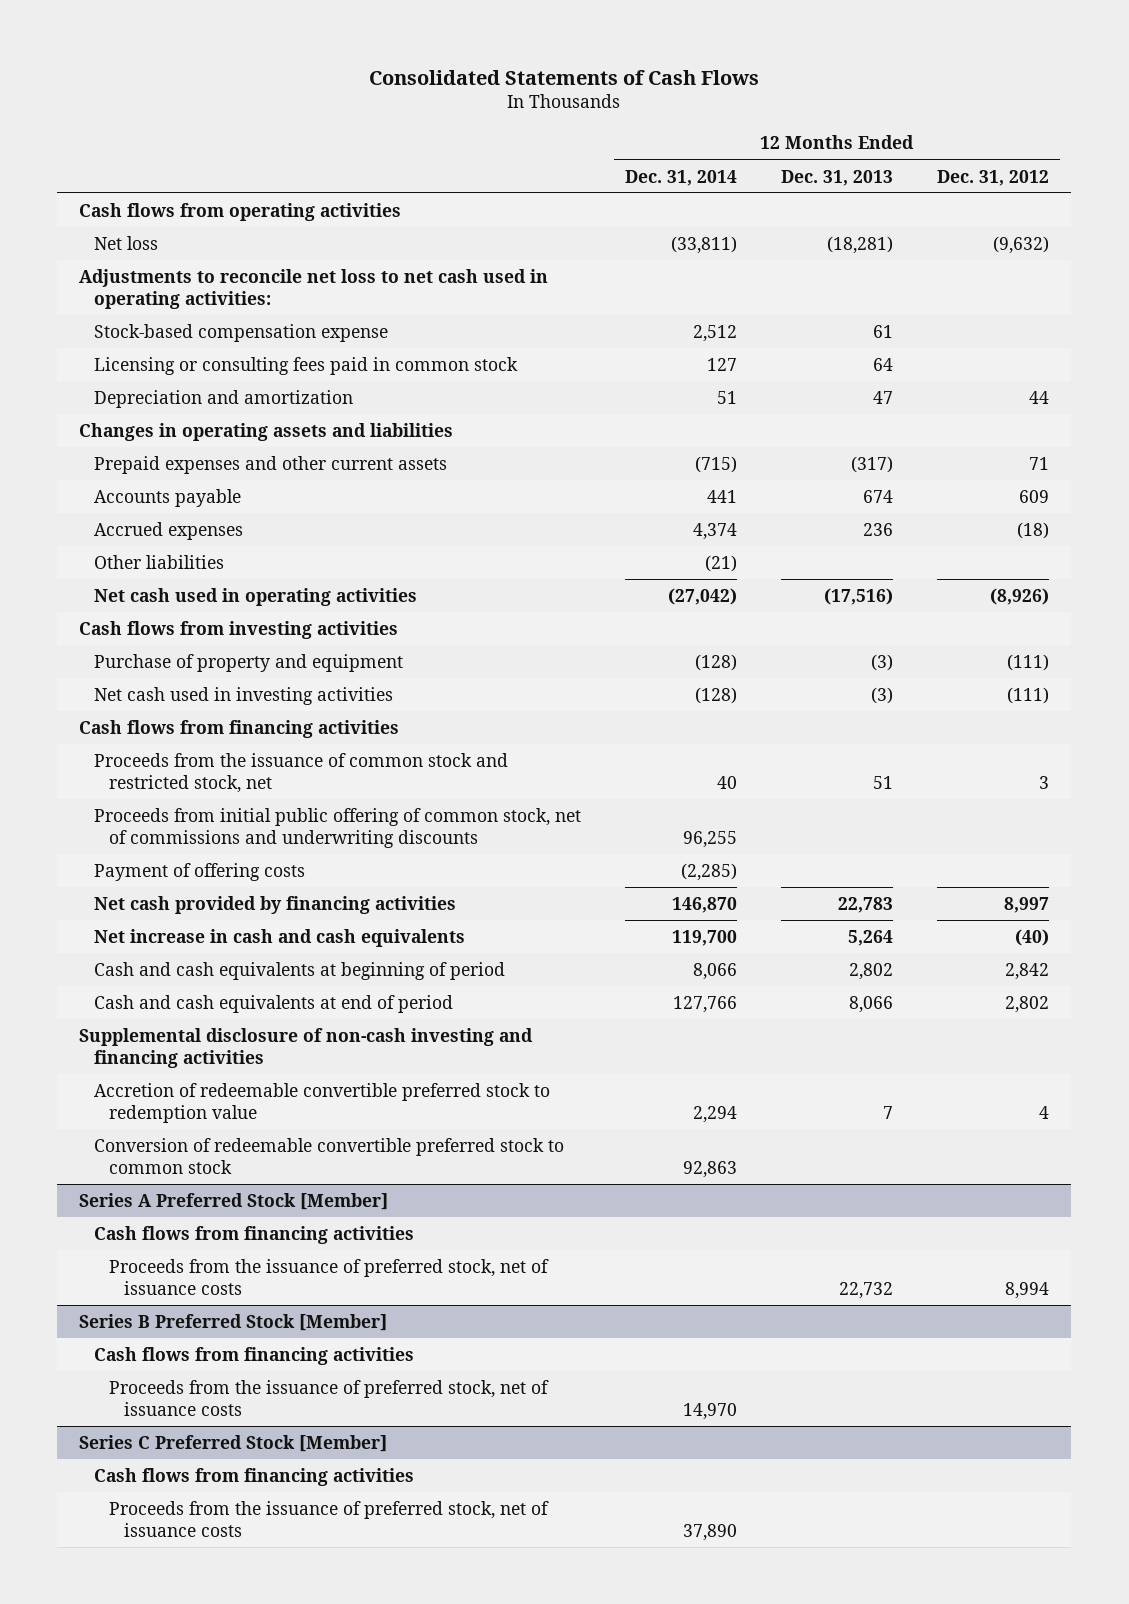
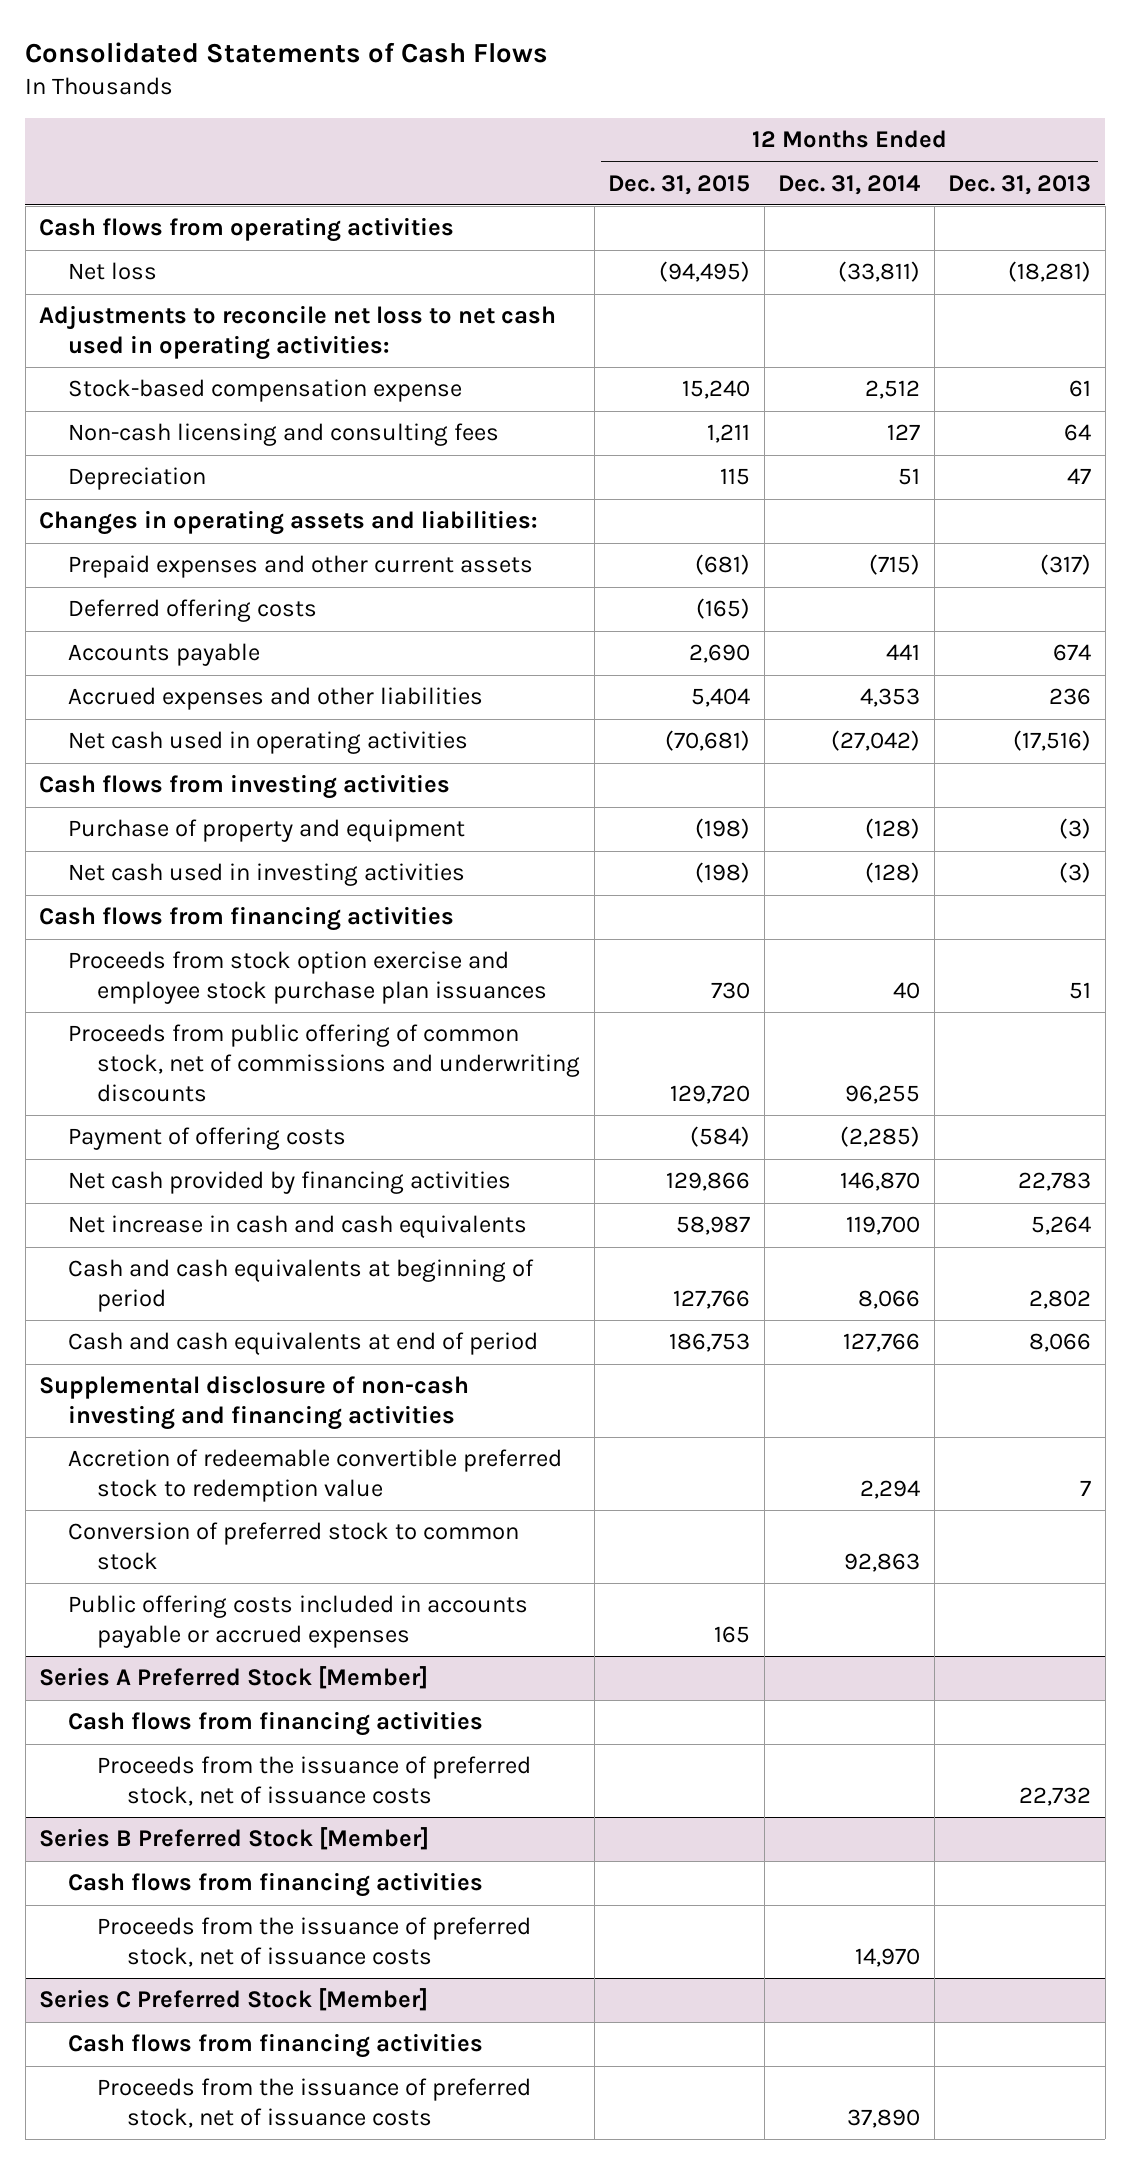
[937,169,1050,186] Dec. 31, 2012 -> none
none -> [608,174,751,195] Dec. 31, 2015
[94,357,519,376] Licensing or consulting fees paid in common stock -> [68,423,500,447] Non-cash licensing and consulting fees
[94,390,354,409] Depreciation and amortization -> [68,467,207,491] Depreciation
[79,423,454,442] Changes in operating assets and liabilities -> [39,510,538,536] Changes in operating assets and liabilities:
none -> [68,599,318,623] Deferred offering costs
[94,522,244,541] Accrued expenses -> none
[94,555,225,570] Other liabilities -> none
none -> [68,687,484,711] Accrued expenses and other liabilities
[94,753,509,793] Proceeds from the issuance of common stock and restricted stock, net -> [68,951,548,1005] Proceeds from stock option exercise and employee stock purchase plan issuances
[94,808,582,848] Proceeds from initial public offering of common stock, net of commissions and underwriting discounts -> [68,1024,581,1102] Proceeds from public offering of common stock, net of commissions and underwriting discounts
[94,1138,565,1174] Conversion of redeemable convertible preferred stock to common stock -> [68,1522,520,1571] Conversion of preferred stock to common stock
none -> [68,1595,529,1649] Public offering costs included in accounts payable or accrued expenses

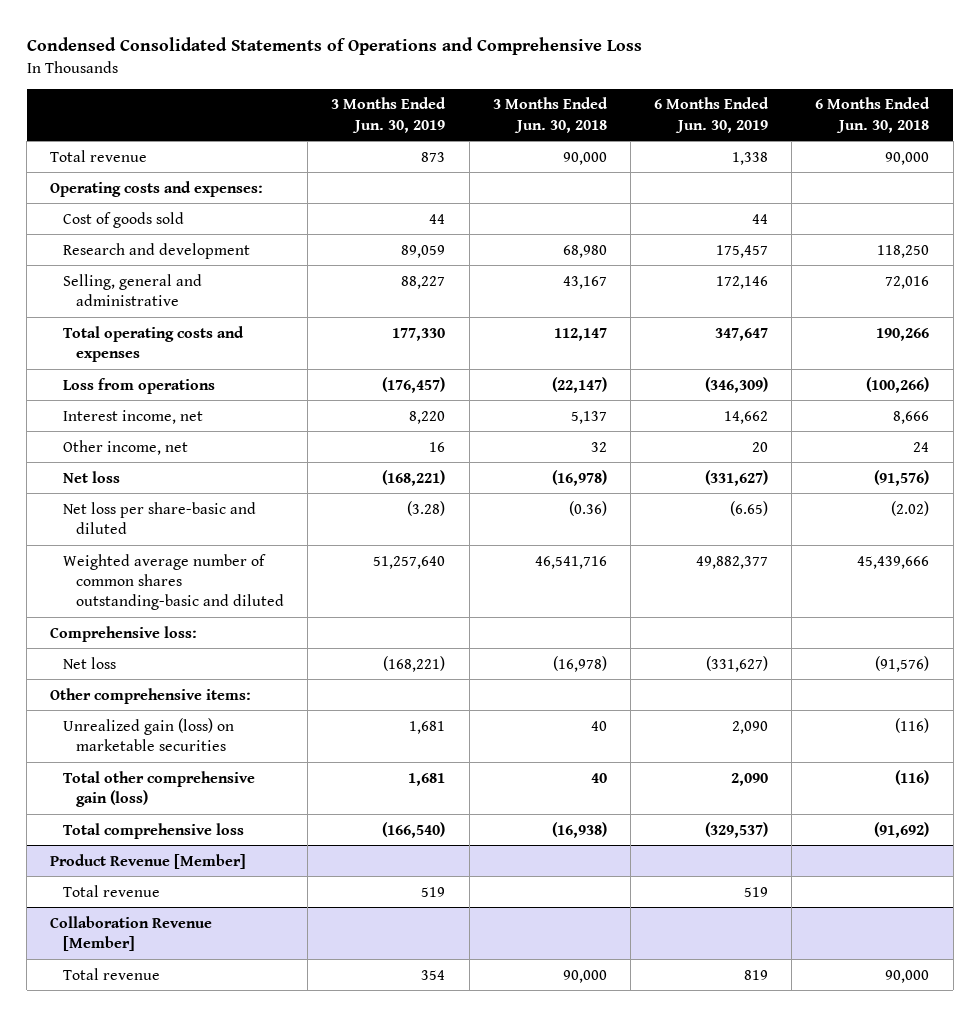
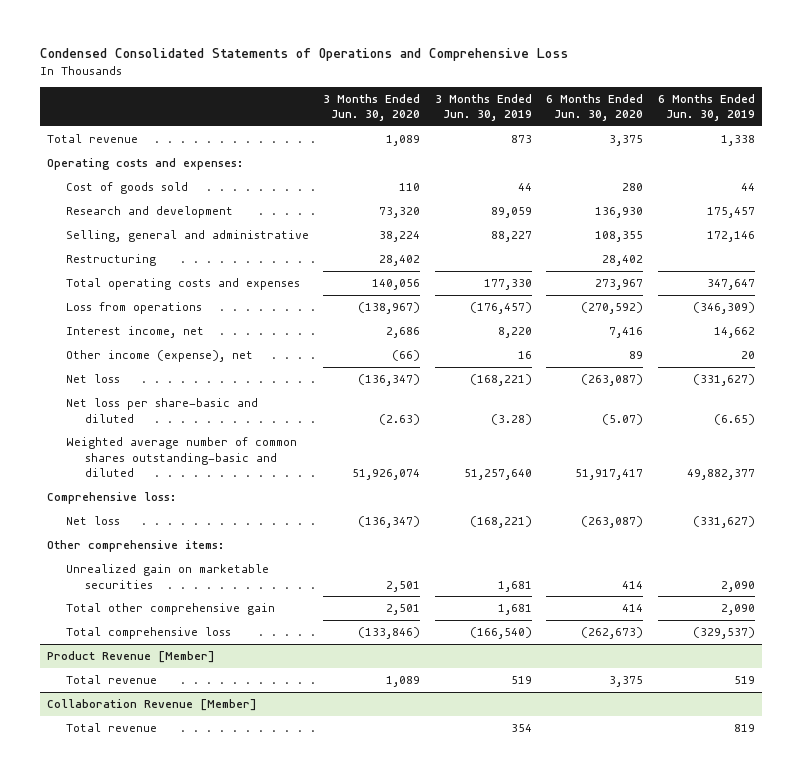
[492,97,608,133] 3 Months Ended Jun. 30, 2018 -> none
[815,97,931,133] 6 Months Ended Jun. 30, 2018 -> none
none -> [323,93,421,122] 3 Months Ended Jun. 30, 2020
none -> [546,93,644,122] 6 Months Ended Jun. 30, 2020
none -> [65,254,156,267] Restructuring
[63,439,189,455] Other income, net -> [65,350,253,363] Other income (expense), net
[63,717,235,751] Unrealized gain (loss) on marketable securities -> [65,564,269,589] Unrealized gain on marketable securities
[63,770,256,807] Total other comprehensive gain (loss) -> [65,603,275,616] Total other comprehensive gain

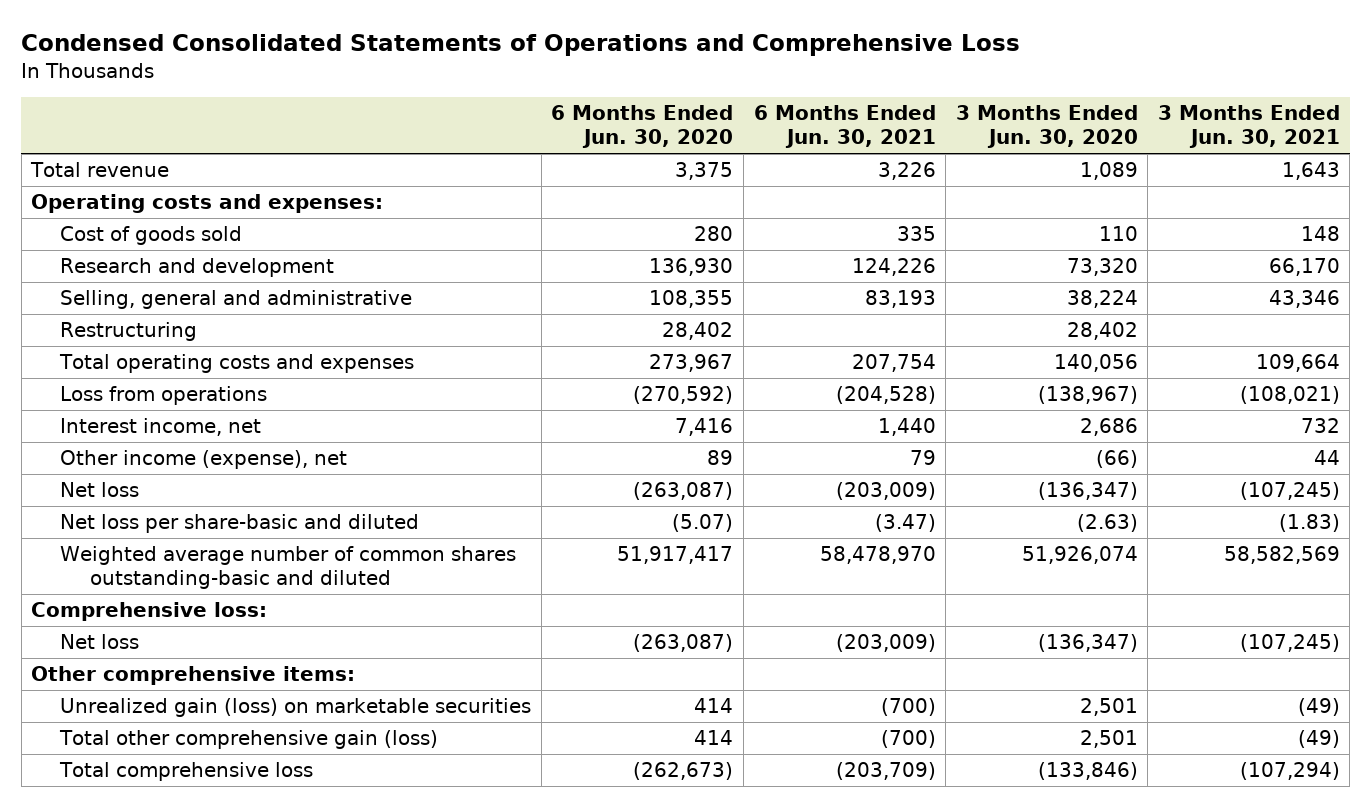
[434,93,532,122] 3 Months Ended Jun. 30, 2019 -> none
[657,93,755,122] 6 Months Ended Jun. 30, 2019 -> none
none -> [753,105,936,149] 6 Months Ended Jun. 30, 2021
none -> [1157,105,1340,149] 3 Months Ended Jun. 30, 2021
[65,564,269,589] Unrealized gain on marketable securities -> [60,698,532,718] Unrealized gain (loss) on marketable securities
[65,603,275,616] Total other comprehensive gain -> [59,730,439,750] Total other comprehensive gain (loss)
[47,651,216,664] Product Revenue [Member] -> none
[65,675,157,685] Total revenue -> none
[47,699,258,712] Collaboration Revenue [Member] -> none
[65,723,157,733] Total revenue -> none

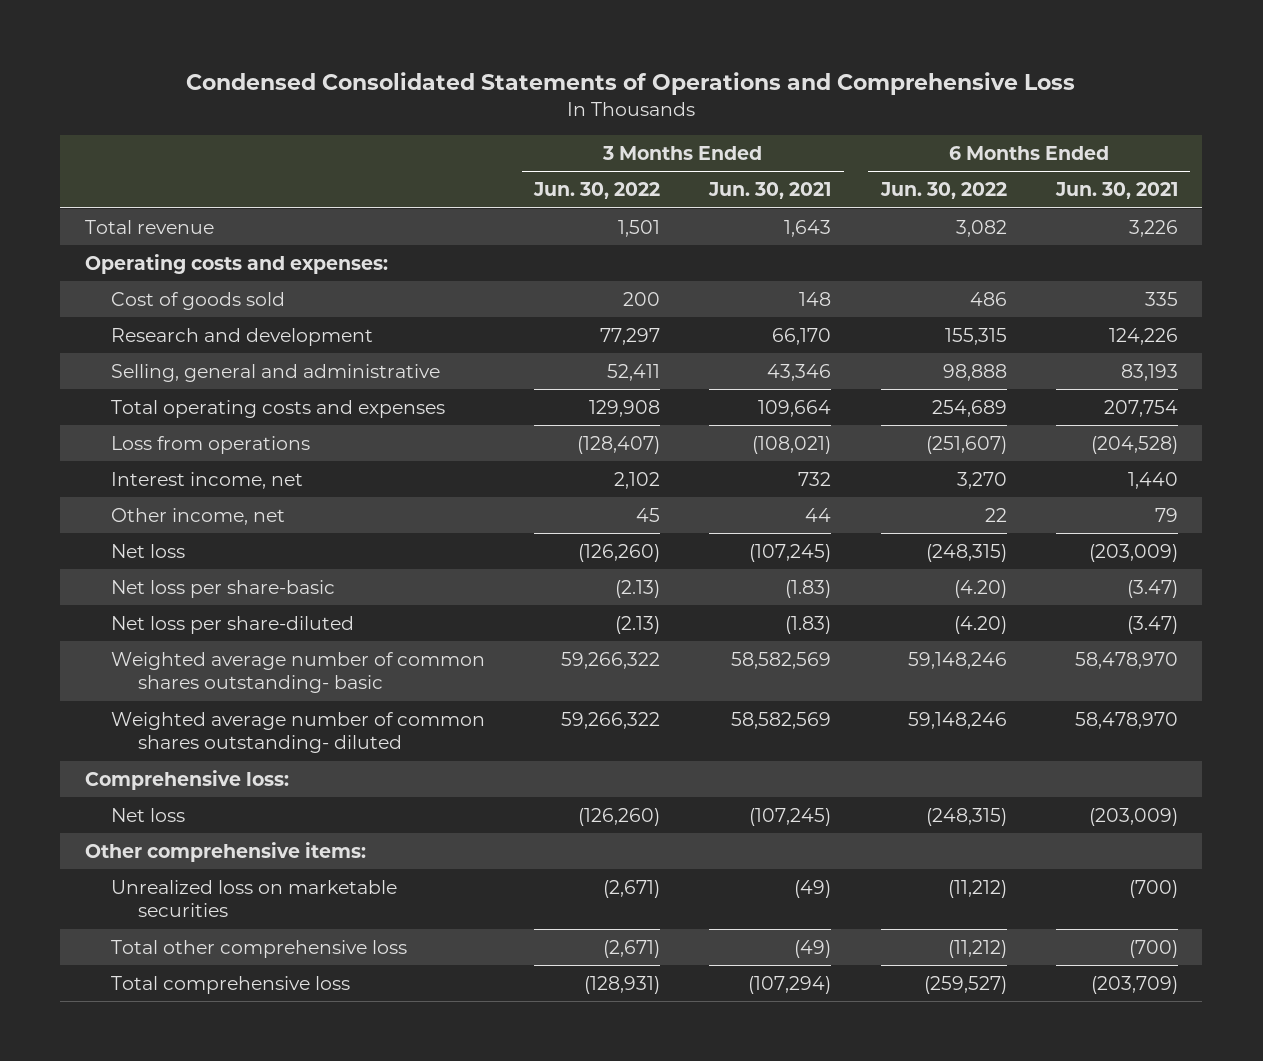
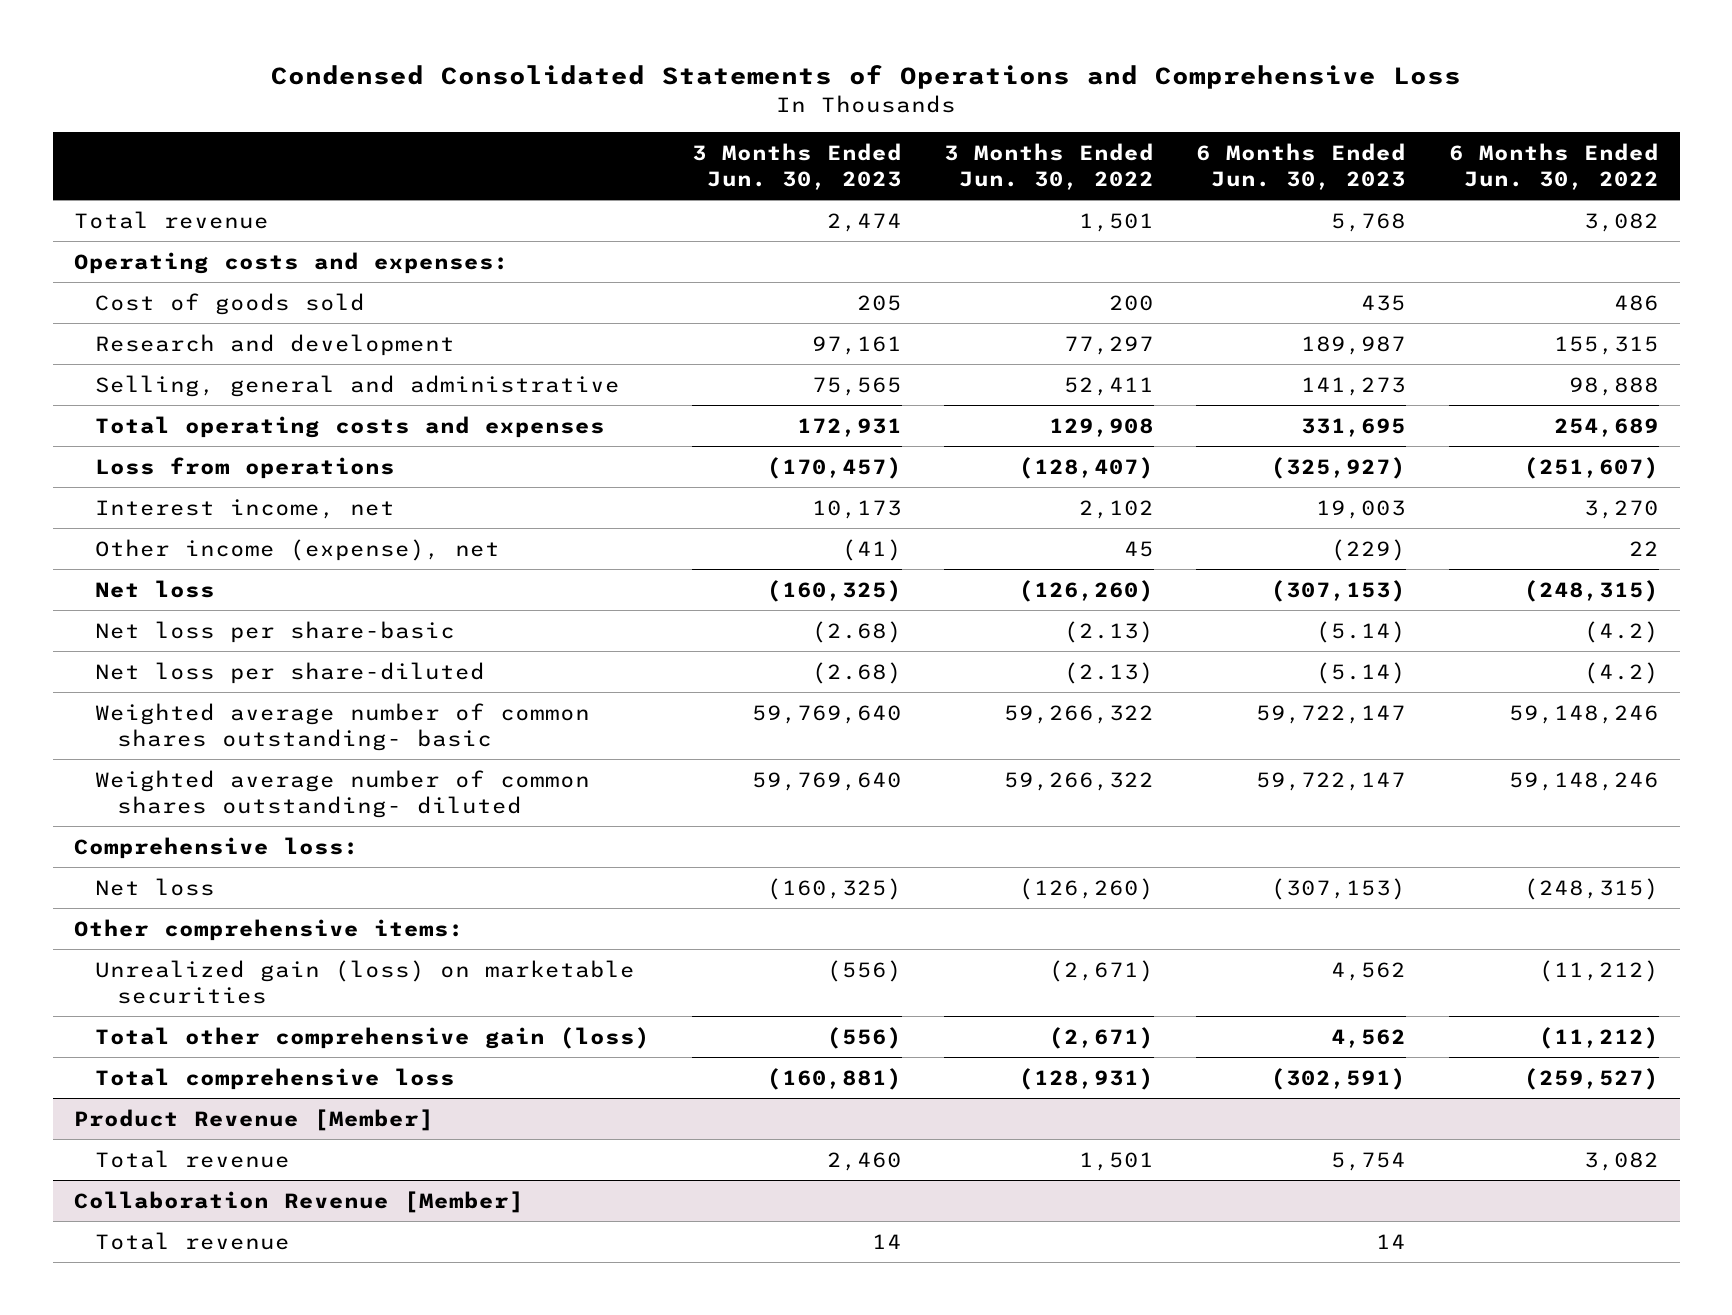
[708,182,832,200] Jun. 30, 2021 -> none
[1054,182,1178,200] Jun. 30, 2021 -> none
none -> [692,142,903,190] 3 Months Ended Jun. 30, 2023
none -> [1196,142,1407,190] 6 Months Ended Jun. 30, 2023
[111,507,286,525] Other income, net -> [95,538,501,561] Other income (expense), net
[953,579,1007,598] (4.20) -> [1583,620,1659,643] (4.2)
[953,615,1007,634] (4.20) -> [1583,661,1659,684] (4.2)
[111,879,398,918] Unrealized loss on marketable securities -> [95,959,636,1004] Unrealized gain (loss) on marketable securities
[111,939,408,958] Total other comprehensive loss -> [95,1026,651,1049] Total other comprehensive gain (loss)
none -> [73,1108,434,1131] Product Revenue [Member]
none -> [95,1149,291,1168] Total revenue
none -> [73,1190,524,1213] Collaboration Revenue [Member]
none -> [95,1231,291,1250] Total revenue

